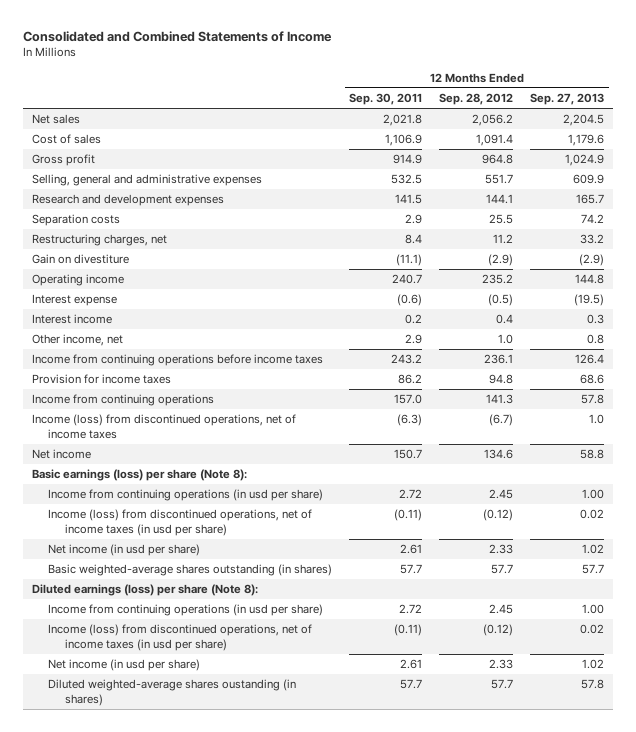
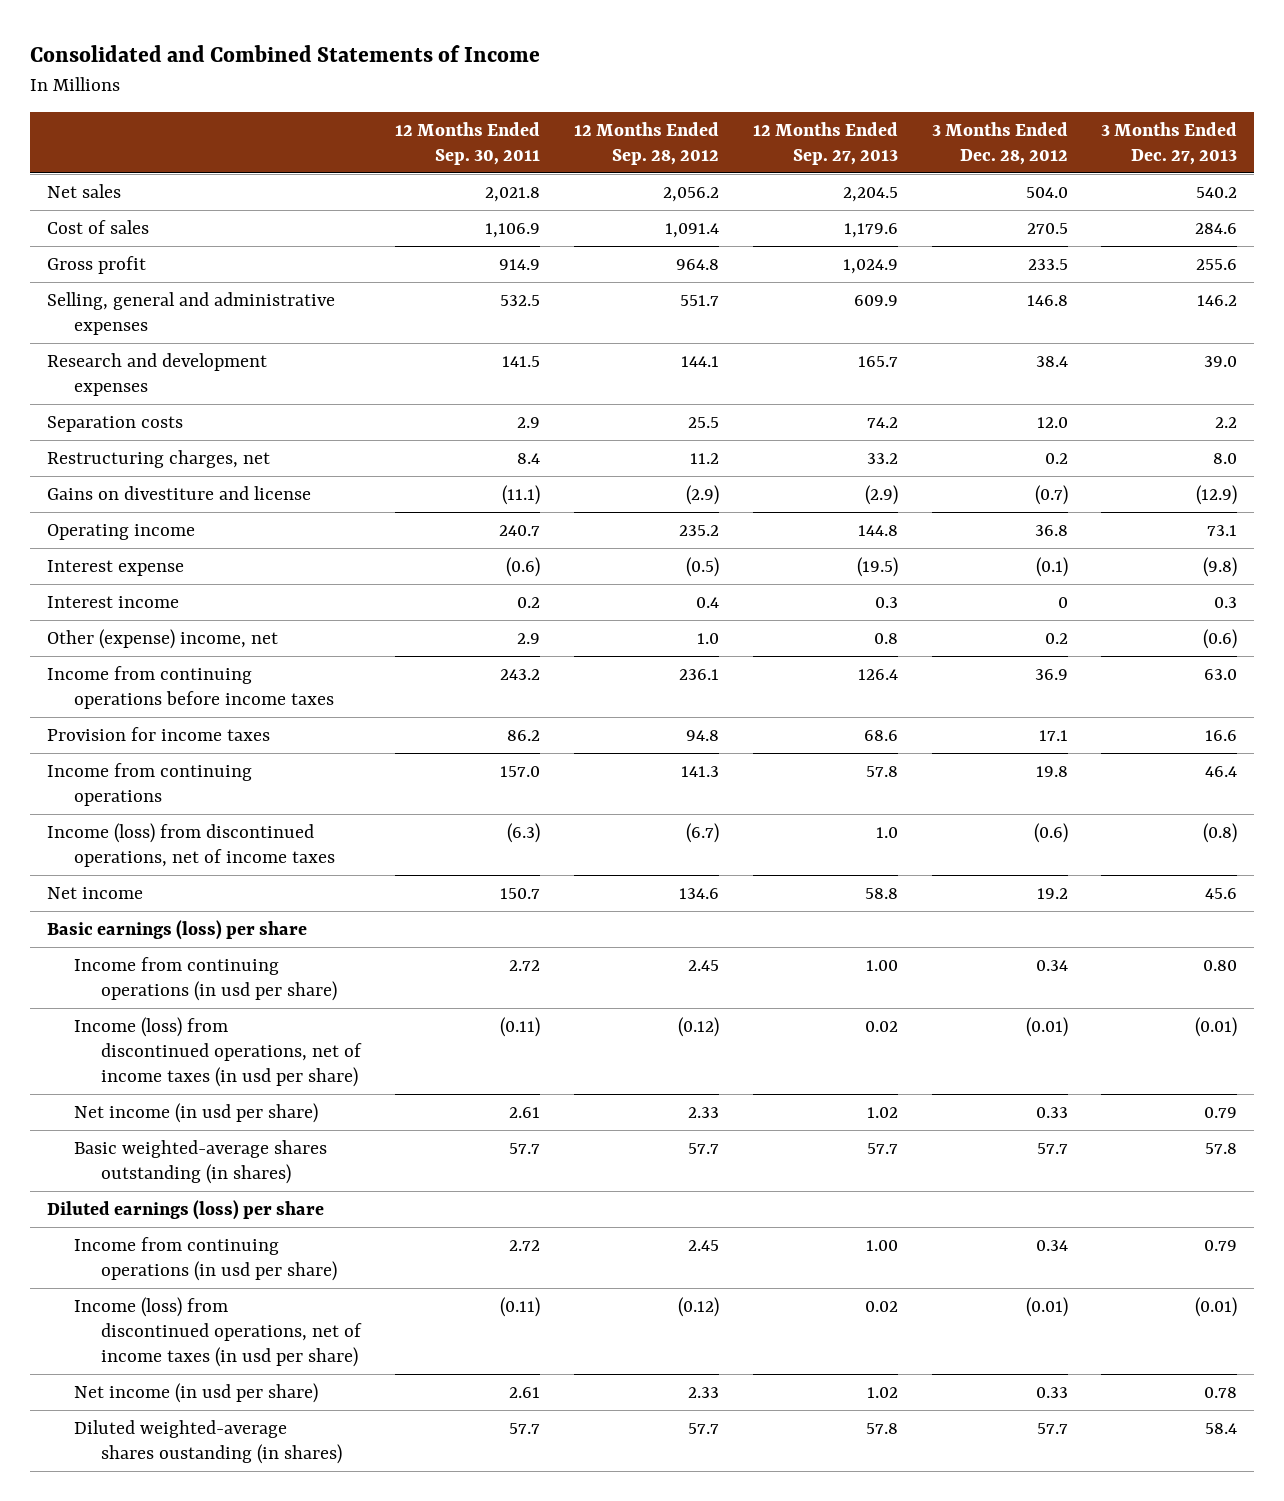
none -> [931,122,1068,165] 3 Months Ended Dec. 28, 2012
none -> [1101,122,1238,165] 3 Months Ended Dec. 27, 2013
[31,254,129,265] Gain on divestiture -> [46,486,311,501] Gains on divestiture and license
[31,334,123,347] Other income, net -> [46,629,278,650] Other (expense) income, net
[31,469,247,482] Basic earnings (loss) per share (Note 8): -> [46,920,307,941] Basic earnings (loss) per share
[31,584,258,597] Diluted earnings (loss) per share (Note 8): -> [46,1200,324,1221] Diluted earnings (loss) per share

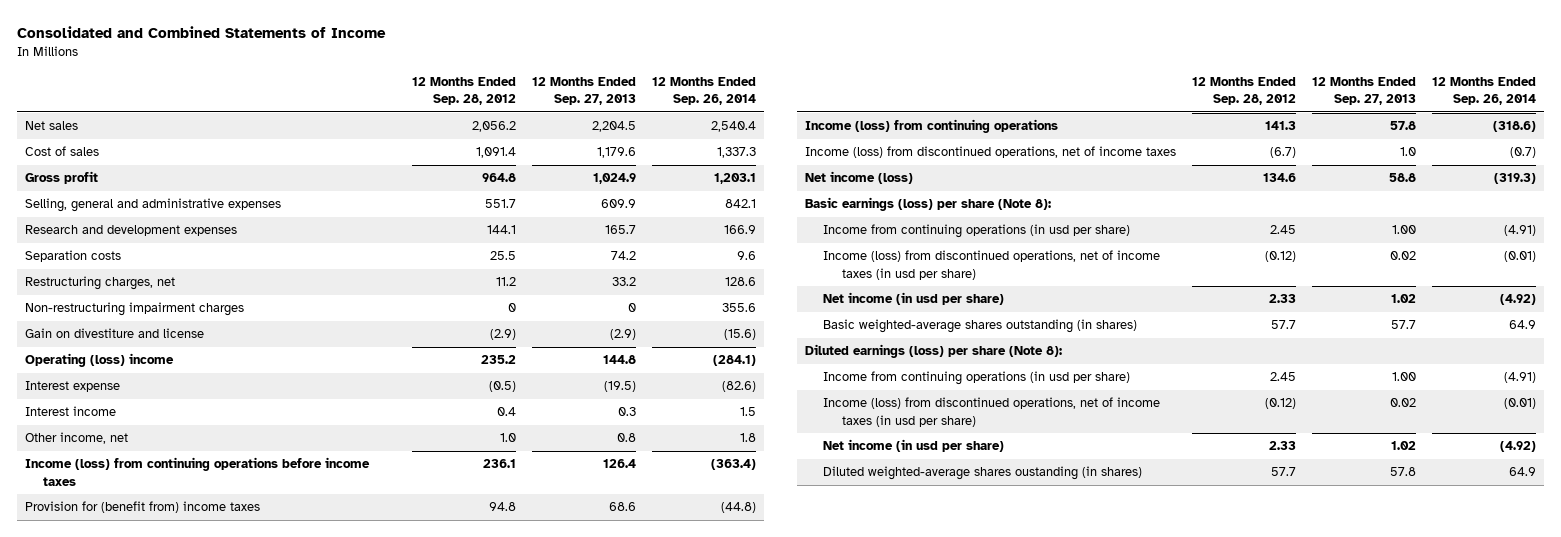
[395,122,541,165] 12 Months Ended Sep. 30, 2011 -> none
[931,122,1068,165] 3 Months Ended Dec. 28, 2012 -> none
[1101,122,1238,165] 3 Months Ended Dec. 27, 2013 -> none
none -> [652,77,757,106] 12 Months Ended Sep. 26, 2014
none -> [25,302,245,317] Non-restructuring impairment charges
[46,486,311,501] Gains on divestiture and license -> [25,328,205,339] Gain on divestiture and license
[46,524,195,541] Operating income -> [25,353,175,368] Operating (loss) income
[46,629,278,650] Other (expense) income, net -> [25,432,129,445] Other income, net
[46,666,334,709] Income from continuing operations before income taxes -> [25,457,371,486] Income (loss) from continuing operations before income taxes
[46,727,270,742] Provision for income taxes -> [25,501,261,514] Provision for (benefit from) income taxes
[46,763,252,806] Income from continuing operations -> [805,119,1059,134] Income (loss) from continuing operations
[46,887,143,900] Net income -> [805,171,914,185] Net income (loss)
[46,920,307,941] Basic earnings (loss) per share -> [805,197,1052,212] Basic earnings (loss) per share (Note 8):
[46,1200,324,1221] Diluted earnings (loss) per share -> [805,344,1063,359] Diluted earnings (loss) per share (Note 8):

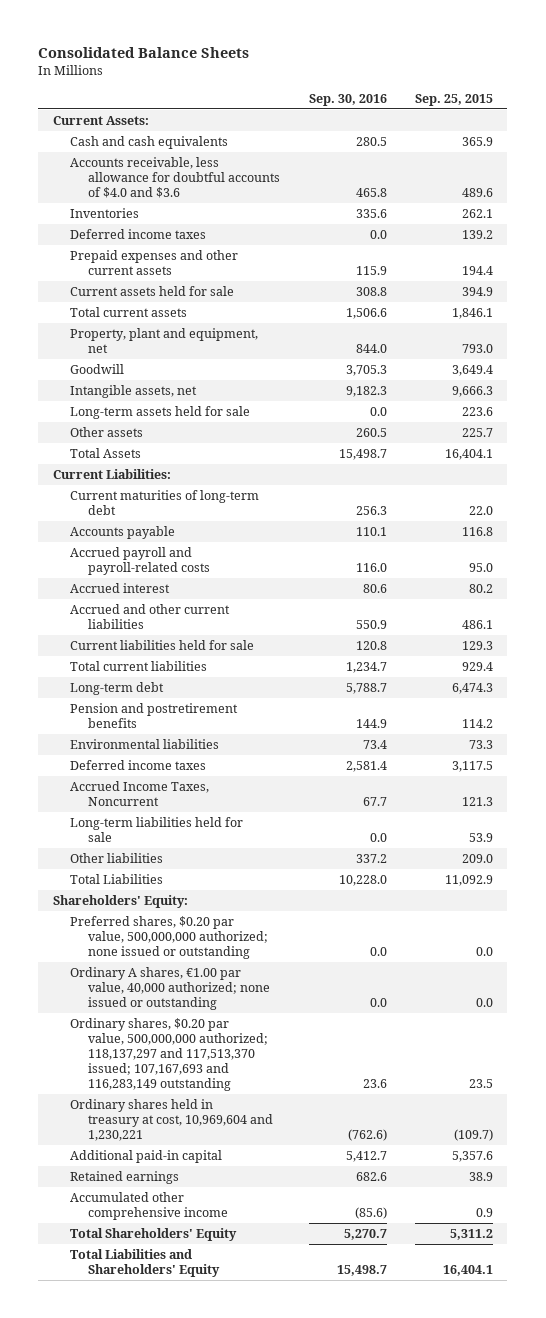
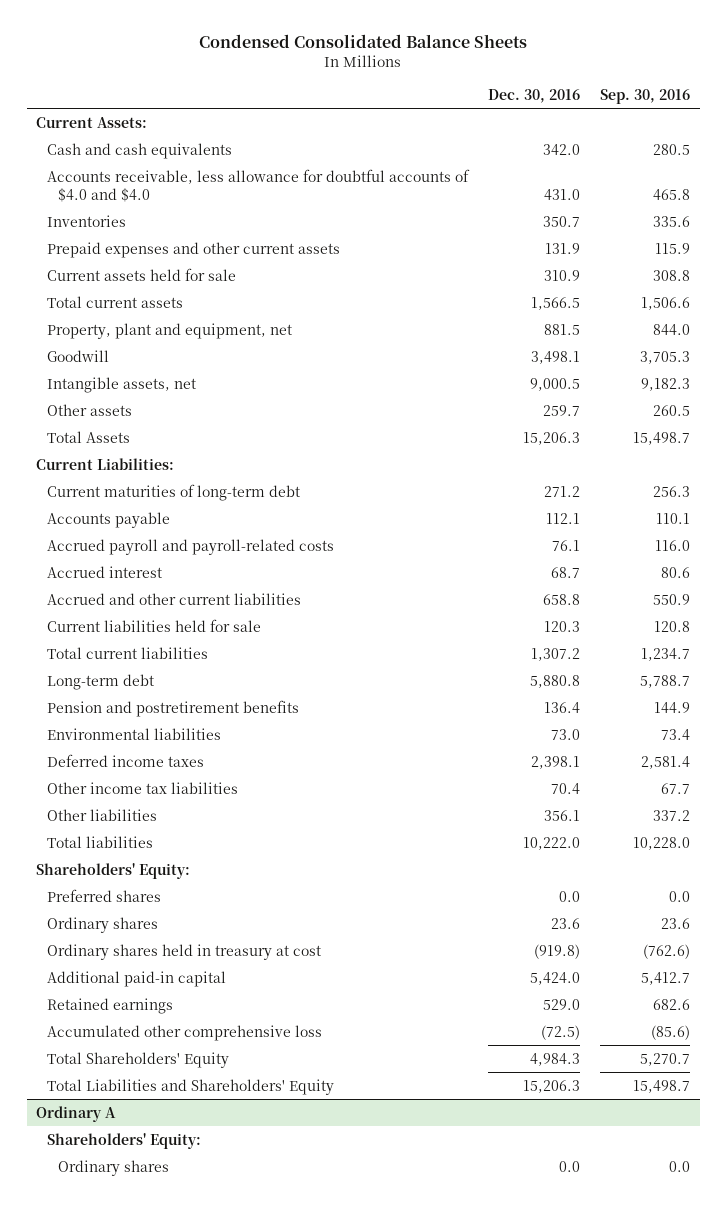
[38,47,250,59] Consolidated Balance Sheets -> [199,34,528,49] Condensed Consolidated Balance Sheets
[414,93,493,106] Sep. 25, 2015 -> none
none -> [488,88,581,103] Dec. 30, 2016
[70,157,281,199] Accounts receivable, less allowance for doubtful accounts of $4.0 and $3.6 -> [47,168,471,202] Accounts receivable, less allowance for doubtful accounts of $4.0 and $4.0
[70,229,207,240] Deferred income taxes -> none
[70,406,251,420] Long-term assets held for sale -> none
[70,817,244,843] Long-term liabilities held for sale -> none
[70,781,210,807] Accrued Income Taxes, Noncurrent -> [47,781,239,794] Other income tax liabilities
[70,874,164,885] Total Liabilities -> [47,835,154,848] Total liabilities
[70,967,271,1011] Ordinary A shares, €1.00 par value, 40,000 authorized; none issued or outstanding -> none
[70,916,269,960] Preferred shares, $0.20 par value, 500,000,000 authorized; none issued or outstanding -> [47,888,162,902] Preferred shares
[70,1018,269,1092] Ordinary shares, $0.20 par value, 500,000,000 authorized; 118,137,297 and 117,513,370 issued; 107,167,693 and 116,283,149 outstanding -> [47,916,159,933] Ordinary shares
[70,1099,274,1142] Ordinary shares held in treasury at cost, 10,969,604 and 1,230,221 -> [47,943,322,960] Ordinary shares held in treasury at cost
[70,1192,229,1221] Accumulated other comprehensive income -> [47,1024,323,1041] Accumulated other comprehensive loss
none -> [36,1105,117,1122] Ordinary A
none -> [47,1132,202,1149] Shareholders' Equity:
none -> [58,1159,170,1176] Ordinary shares

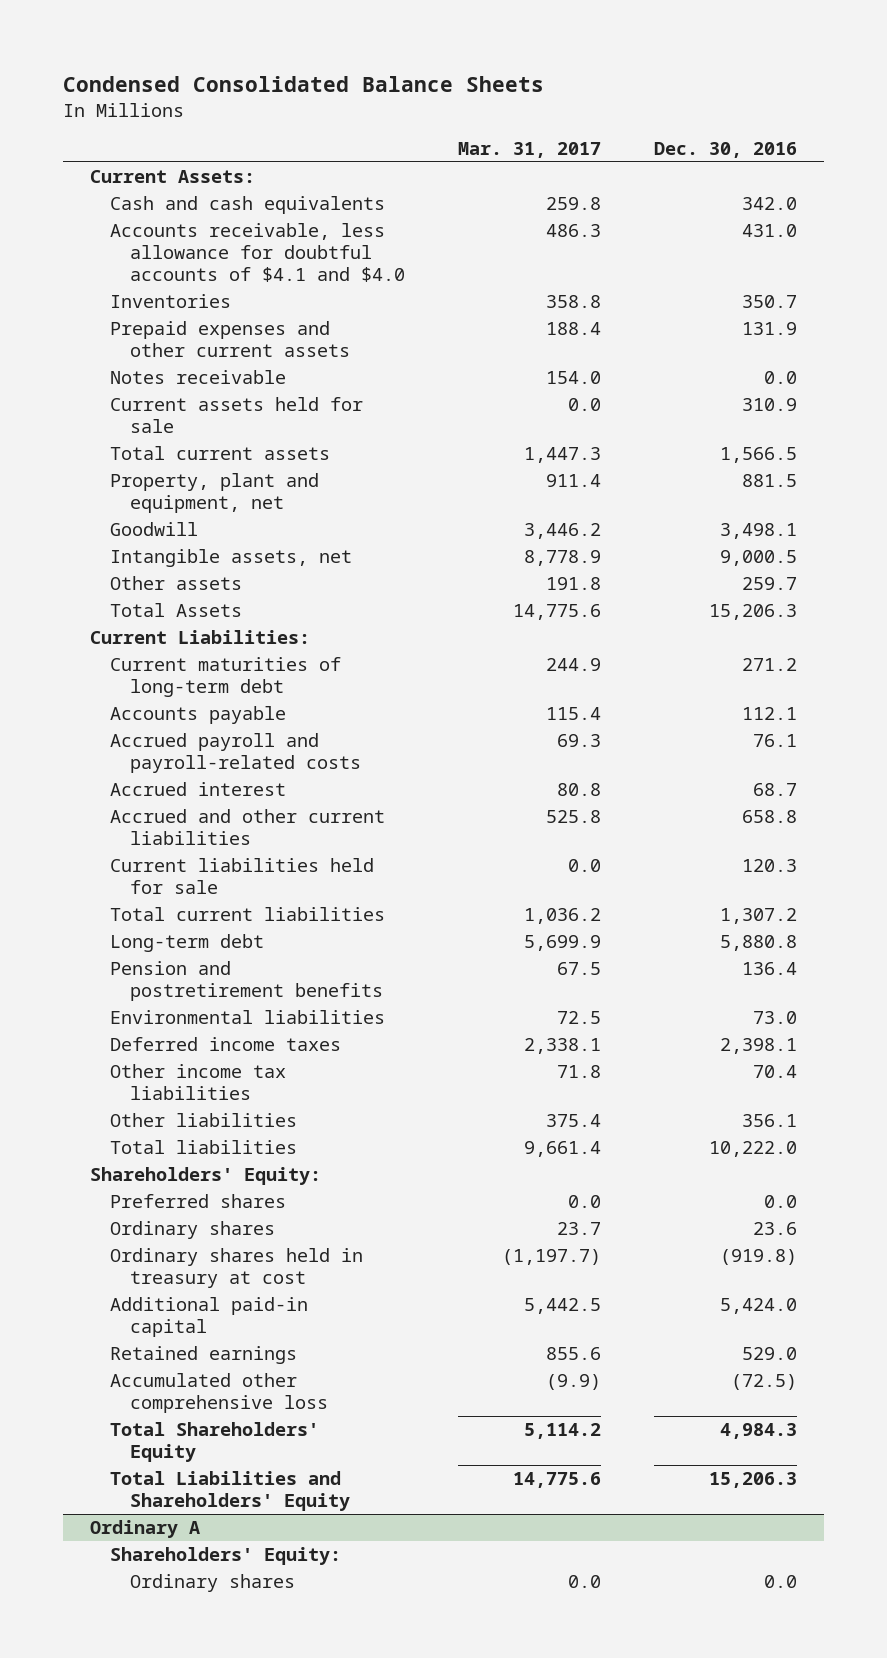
[599,88,690,104] Sep. 30, 2016 -> none
none -> [458,142,602,159] Mar. 31, 2017
[47,168,471,202] Accounts receivable, less allowance for doubtful accounts of $4.0 and $4.0 -> [110,222,406,283] Accounts receivable, less allowance for doubtful accounts of $4.1 and $4.0
none -> [110,369,287,384] Notes receivable

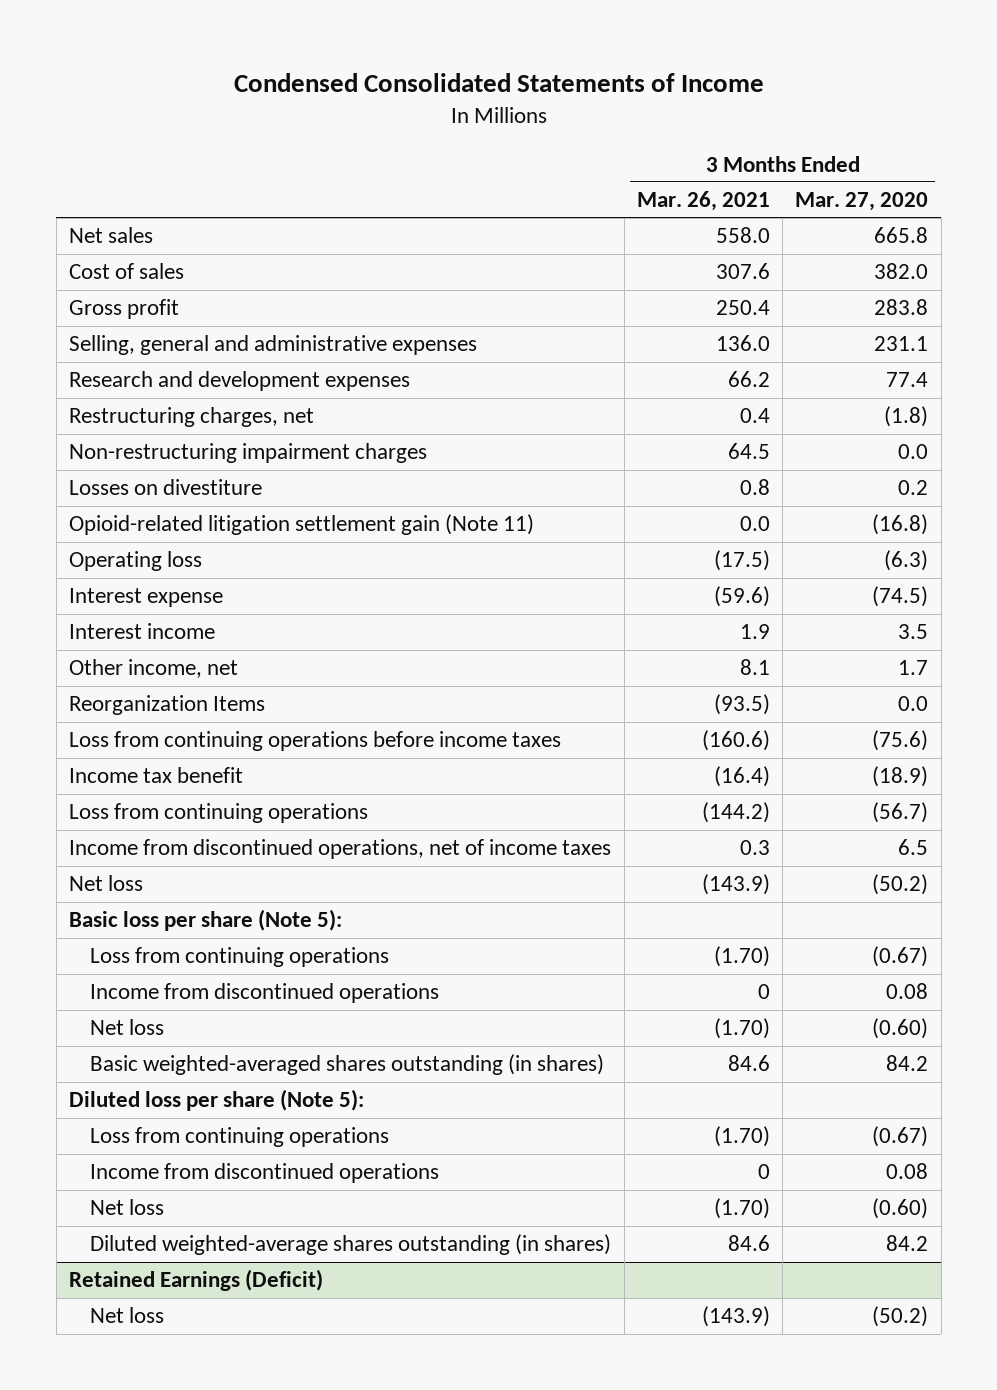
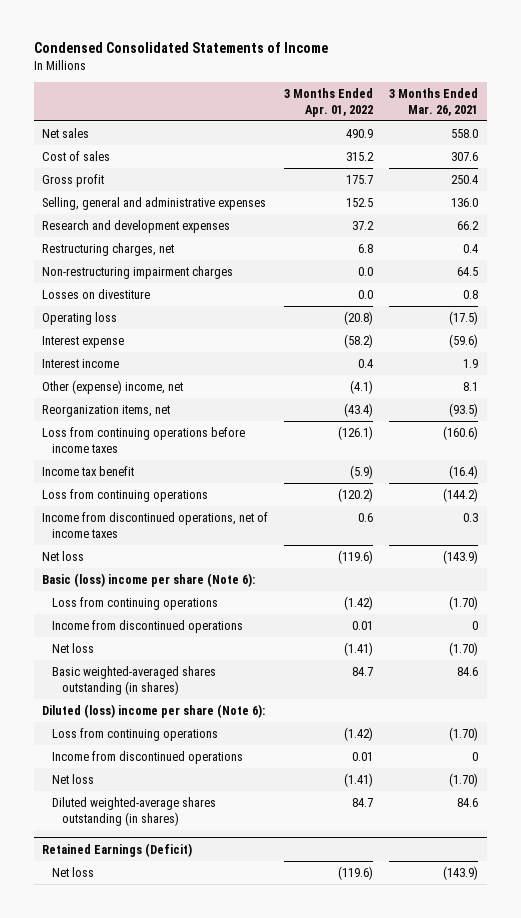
[795,192,929,212] Mar. 27, 2020 -> none
none -> [284,87,374,117] 3 Months Ended Apr. 01, 2022
[68,514,534,536] Opioid-related litigation settlement gain (Note 11) -> none
[68,659,238,679] Other income, net -> [42,379,184,394] Other (expense) income, net
[68,695,265,716] Reorganization Items -> [42,404,171,417] Reorganization items, net
[68,909,342,932] Basic loss per share (Note 5): -> [42,572,256,587] Basic (loss) income per share (Note 6):
[68,1089,364,1112] Diluted loss per share (Note 5): -> [42,703,266,718] Diluted (loss) income per share (Note 6):

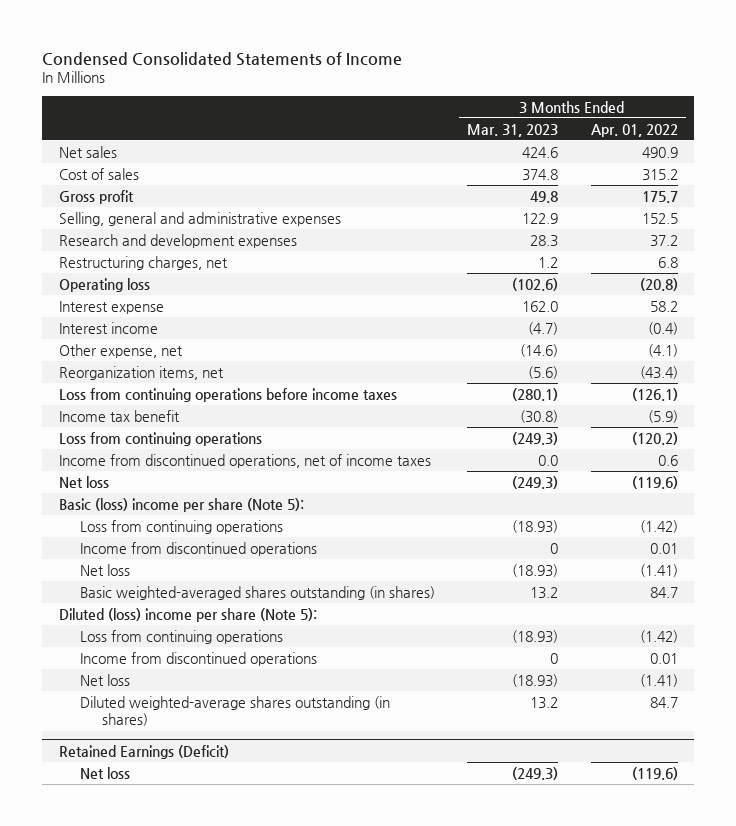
[389,87,479,116] 3 Months Ended Mar. 26, 2021 -> none
none -> [467,123,559,137] Mar. 31, 2023
[42,265,234,279] Non-restructuring impairment charges -> none
[42,288,151,299] Losses on divestiture -> none
[344,333,374,348] (58.2) -> [649,300,678,312] 58.2
[358,358,374,368] 0.4 -> [647,321,678,335] (0.4)
[42,379,184,394] Other (expense) income, net -> [58,343,183,358] Other expense, net
[42,572,256,587] Basic (loss) income per share (Note 6): -> [58,497,304,512] Basic (loss) income per share (Note 5):
[42,703,266,718] Diluted (loss) income per share (Note 6): -> [58,607,317,622] Diluted (loss) income per share (Note 5):

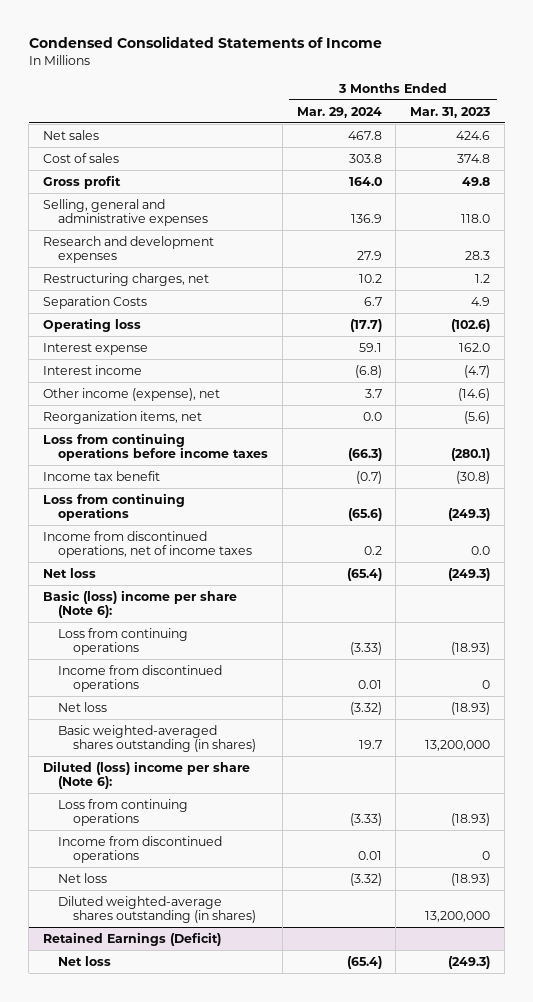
[590,123,678,137] Apr. 01, 2022 -> none
none -> [296,106,382,118] Mar. 29, 2024
[522,212,559,224] 122.9 -> [461,214,491,224] 118.0
none -> [43,295,148,309] Separation Costs
[58,343,183,358] Other expense, net -> [43,387,221,401] Other income (expense), net
[58,497,304,512] Basic (loss) income per share (Note 5): -> [43,589,238,619] Basic (loss) income per share (Note 6):
[530,586,559,599] 13.2 -> [425,740,491,752] 13,200,000
[58,607,317,622] Diluted (loss) income per share (Note 5): -> [43,760,251,790] Diluted (loss) income per share (Note 6):
[530,696,559,709] 13.2 -> [425,911,491,923] 13,200,000

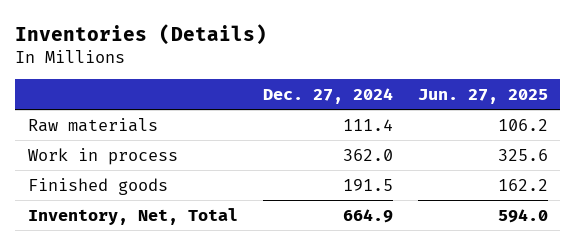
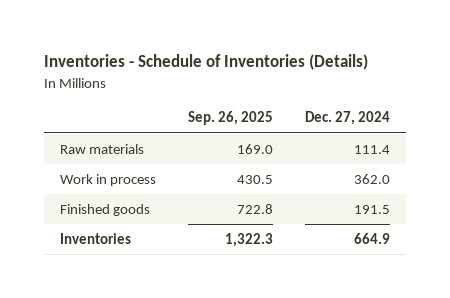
[15,23,268,45] Inventories (Details) -> [44,54,369,71] Inventories - Schedule of Inventories (Details)
[417,88,548,104] Jun. 27, 2025 -> none
none -> [188,111,274,126] Sep. 26, 2025
[27,207,238,225] Inventory, Net, Total -> [60,232,132,244] Inventories

